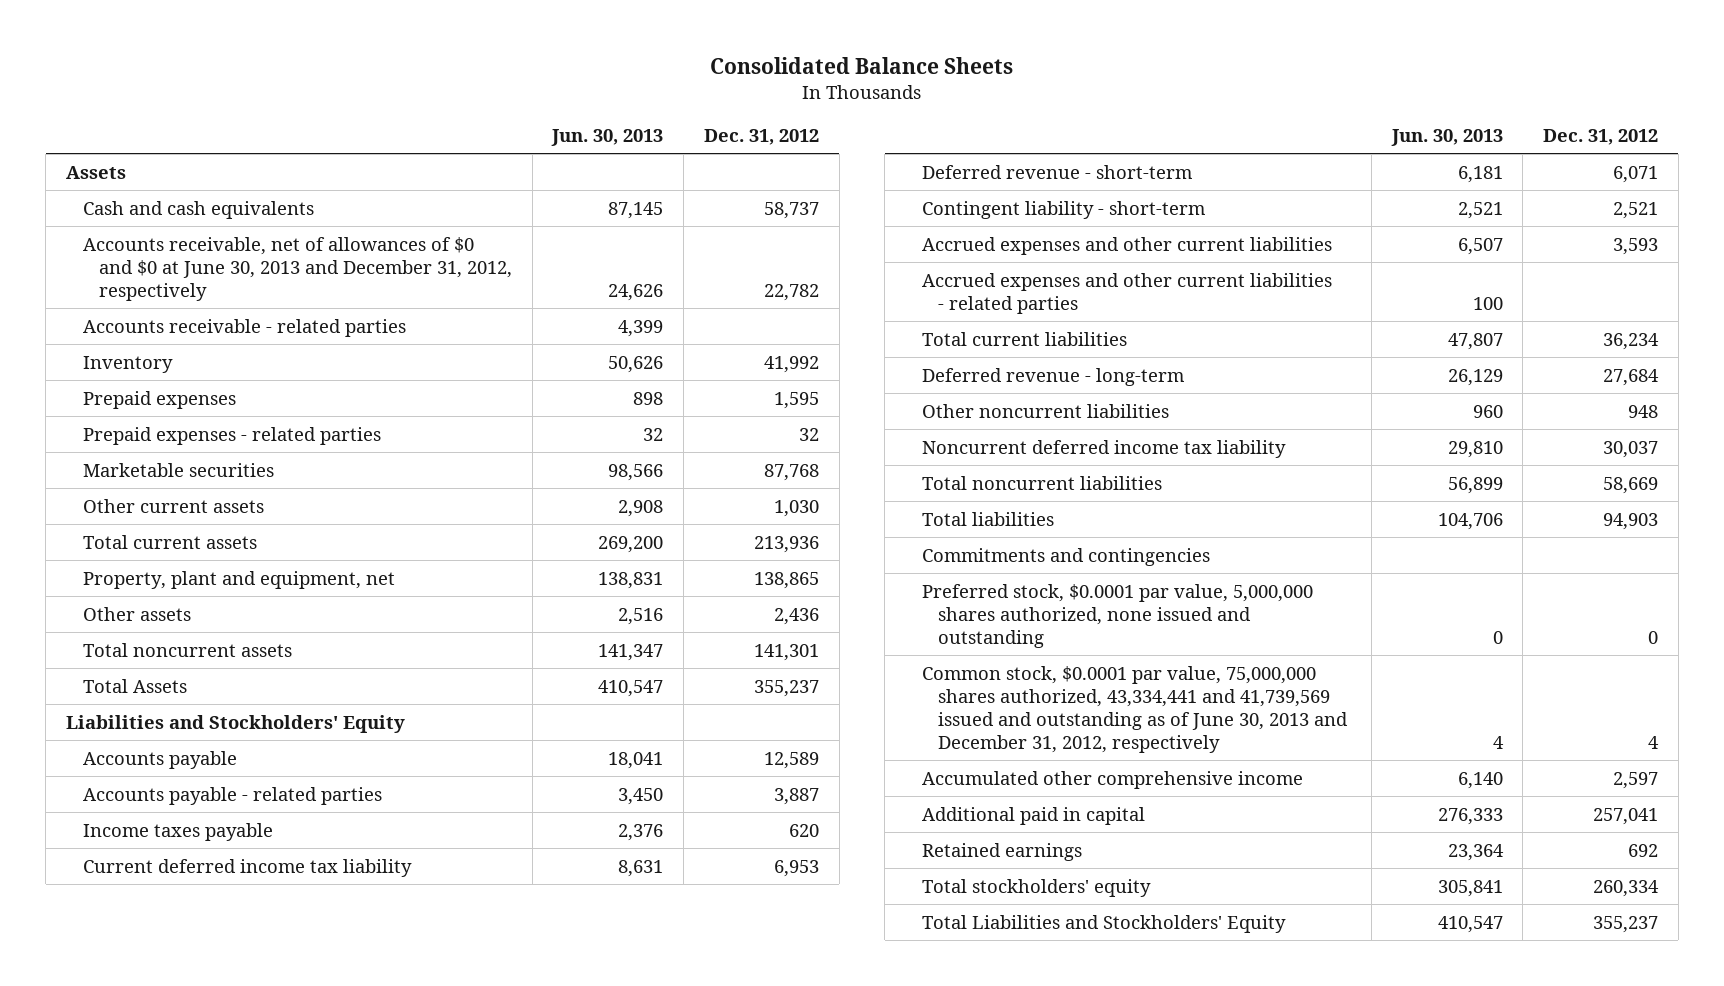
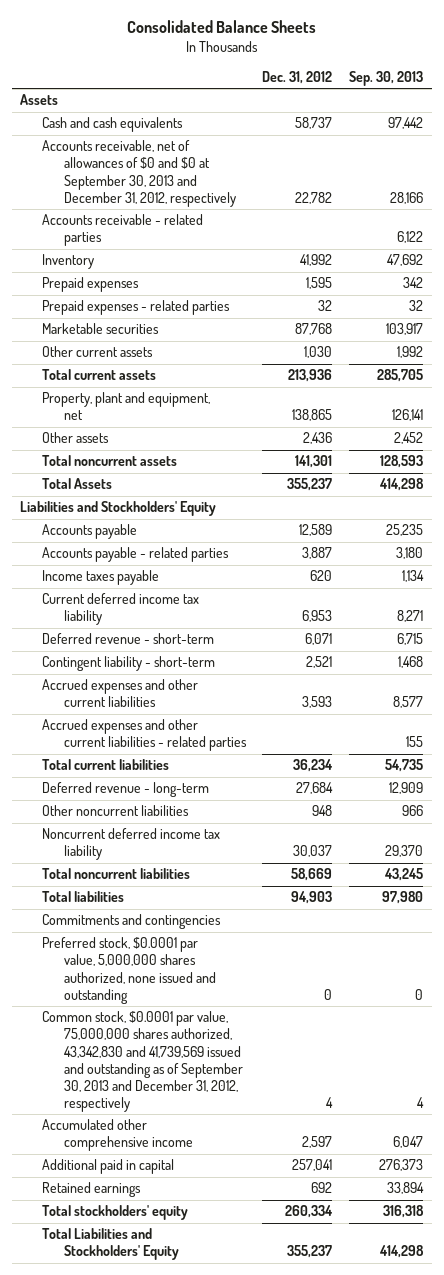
[551,128,664,146] Jun. 30, 2013 -> none
none -> [349,70,424,86] Sep. 30, 2013
[82,236,512,301] Accounts receivable, net of allowances of $0 and $0 at June 30, 2013 and December 31, 2012, respectively -> [41,140,236,207] Accounts receivable, net of allowances of $0 and $0 at September 30, 2013 and December 31, 2012, respectively
[921,665,1348,754] Common stock, $0.0001 par value, 75,000,000 shares authorized, 43,334,441 and 41,739,569 issued and outstanding as of June 30, 2013 and December 31, 2012, respectively -> [41,1011,243,1113] Common stock, $0.0001 par value, 75,000,000 shares authorized, 43,342,830 and 41,739,569 issued and outstanding as of September 30, 2013 and December 31, 2012, respectively

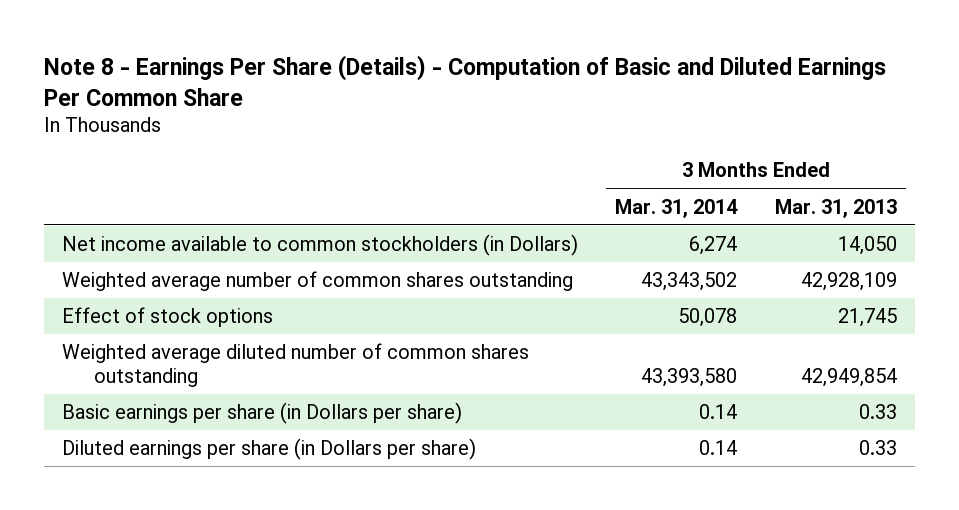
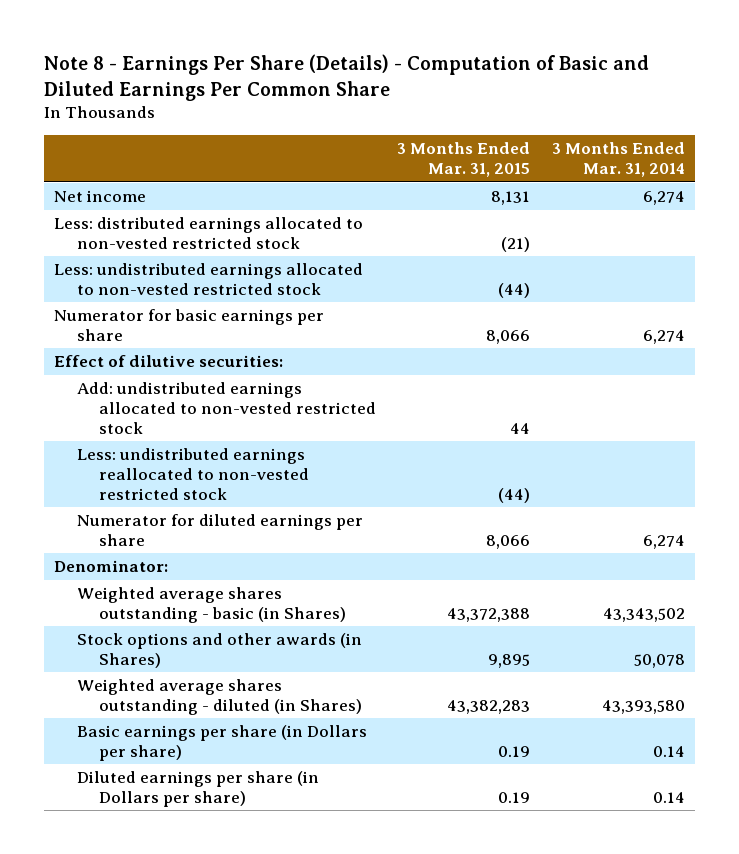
[774,198,897,218] Mar. 31, 2013 -> none
none -> [397,142,531,178] 3 Months Ended Mar. 31, 2015
[62,234,579,257] Net income available to common stockholders (in Dollars) -> [54,190,147,203] Net income
none -> [54,217,364,249] Less: distributed earnings allocated to non-vested restricted stock
none -> [54,263,364,295] Less: undistributed earnings allocated to non-vested restricted stock
none -> [54,309,325,341] Numerator for basic earnings per share
none -> [54,355,284,368] Effect of dilutive securities:
none -> [76,382,377,434] Add: undistributed earnings allocated to non-vested restricted stock
none -> [76,448,310,500] Less: undistributed earnings reallocated to non-vested restricted stock
none -> [76,514,363,546] Numerator for diluted earnings per share
none -> [54,560,169,573] Denominator:
[62,271,574,292] Weighted average number of common shares outstanding -> [76,587,347,623] Weighted average shares outstanding - basic (in Shares)
[62,307,274,328] Effect of stock options -> [76,633,362,668] Stock options and other awards (in Shares)
[62,343,530,388] Weighted average diluted number of common shares outstanding -> [76,679,363,715] Weighted average shares outstanding - diluted (in Shares)

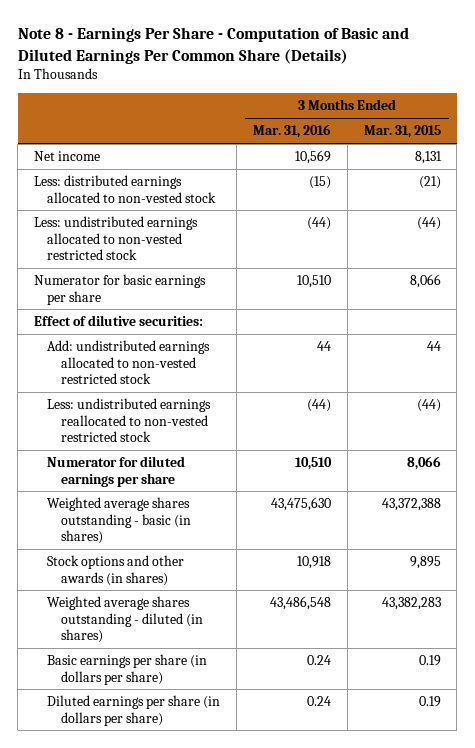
[43,53,649,101] Note 8 - Earnings Per Share (Details) - Computation of Basic and Diluted Earnings Per Common Share -> [17,27,409,64] Note 8 - Earnings Per Share - Computation of Basic and Diluted Earnings Per Common Share (Details)
[551,142,685,178] 3 Months Ended Mar. 31, 2014 -> none
none -> [253,124,332,139] Mar. 31, 2016
[54,217,364,249] Less: distributed earnings allocated to non-vested restricted stock -> [34,175,217,203] Less: distributed earnings allocated to non-vested stock
[54,560,169,573] Denominator: -> none
[76,587,347,623] Weighted average shares outstanding - basic (in Shares) -> [47,497,191,544] Weighted average shares outstanding - basic (in shares)
[76,633,362,668] Stock options and other awards (in Shares) -> [47,555,185,586] Stock options and other awards (in shares)
[76,679,363,715] Weighted average shares outstanding - diluted (in Shares) -> [47,596,203,643] Weighted average shares outstanding - diluted (in shares)
[76,725,367,761] Basic earnings per share (in Dollars per share) -> [47,654,208,685] Basic earnings per share (in dollars per share)
[76,771,319,807] Diluted earnings per share (in Dollars per share) -> [47,695,221,726] Diluted earnings per share (in dollars per share)

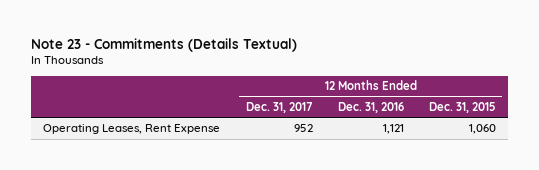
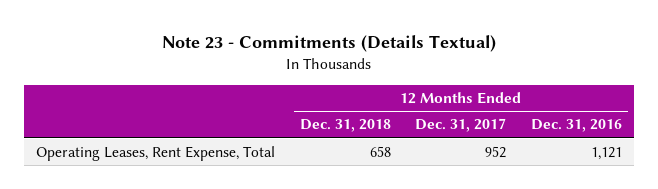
[428,102,496,114] Dec. 31, 2015 -> none
none -> [299,119,391,133] Dec. 31, 2018
[43,124,221,135] Operating Leases, Rent Expense -> [36,146,276,162] Operating Leases, Rent Expense, Total

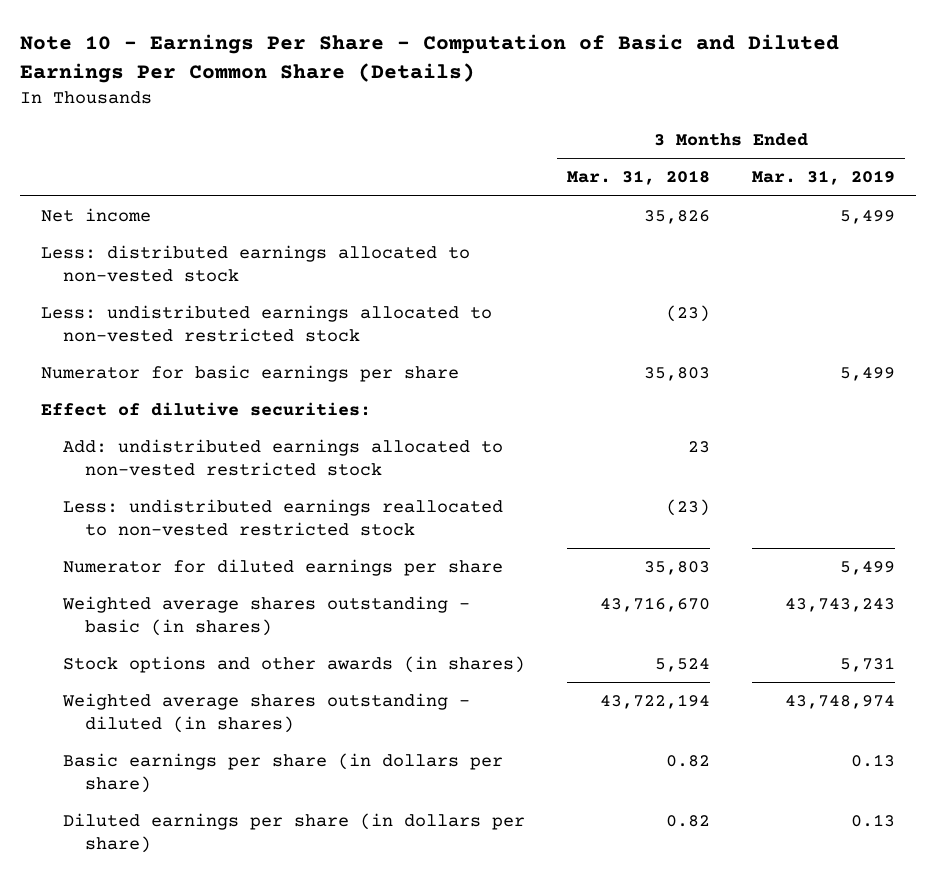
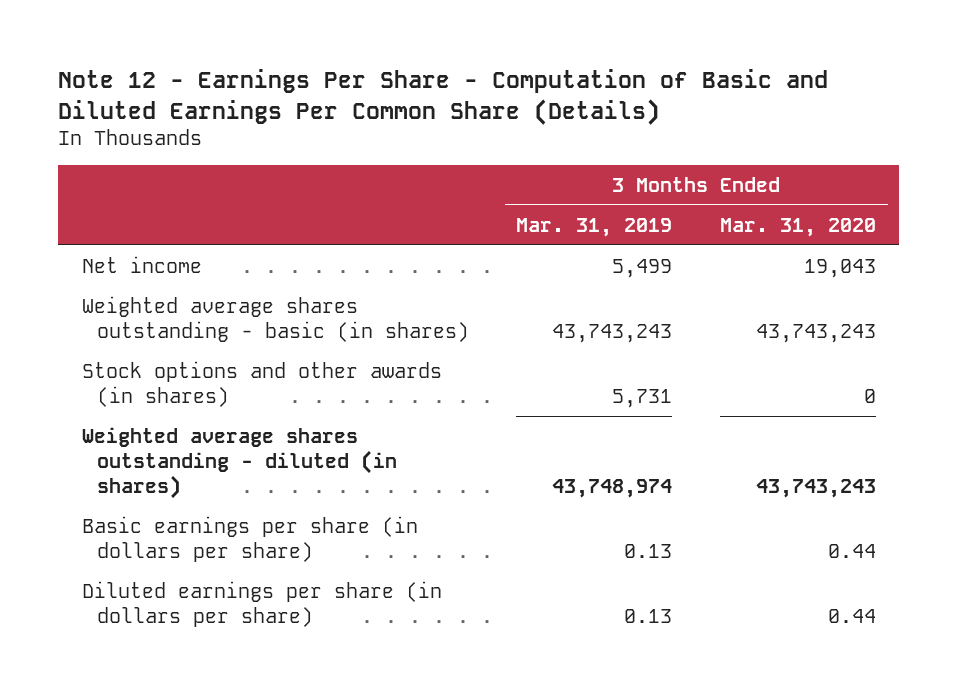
[20,34,840,83] Note 10 - Earnings Per Share - Computation of Basic and Diluted Earnings Per Common Share (Details) -> [58,69,829,125] Note 12 - Earnings Per Share - Computation of Basic and Diluted Earnings Per Common Share (Details)
[566,170,710,186] Mar. 31, 2018 -> none
none -> [719,217,876,237] Mar. 31, 2020
[41,244,471,283] Less: distributed earnings allocated to non-vested stock -> none
[41,304,493,343] Less: undistributed earnings allocated to non-vested restricted stock -> none
[41,364,460,382] Numerator for basic earnings per share -> none
[41,401,372,416] Effect of dilutive securities: -> none
[63,438,504,477] Add: undistributed earnings allocated to non-vested restricted stock -> none
[63,498,504,537] Less: undistributed earnings reallocated to non-vested restricted stock -> none
[63,558,504,576] Numerator for diluted earnings per share -> none

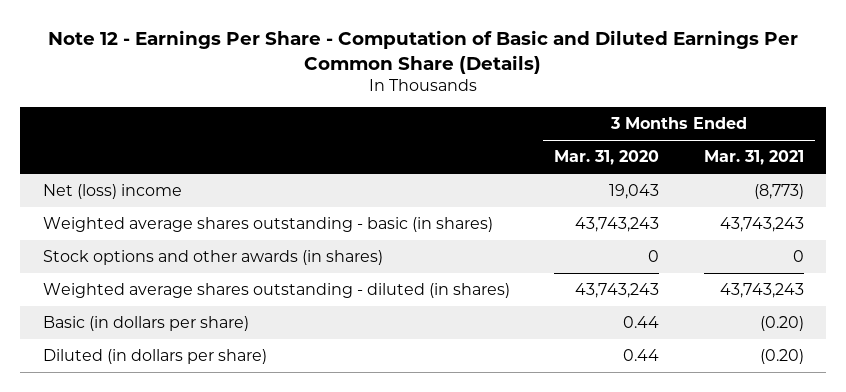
[516,217,673,237] Mar. 31, 2019 -> none
none -> [703,150,804,166] Mar. 31, 2021
[81,255,202,273] Net income -> [42,184,182,200] Net (loss) income
[81,515,418,562] Basic earnings per share (in dollars per share) -> [42,316,249,332] Basic (in dollars per share)
[81,580,442,627] Diluted earnings per share (in dollars per share) -> [42,349,267,365] Diluted (in dollars per share)

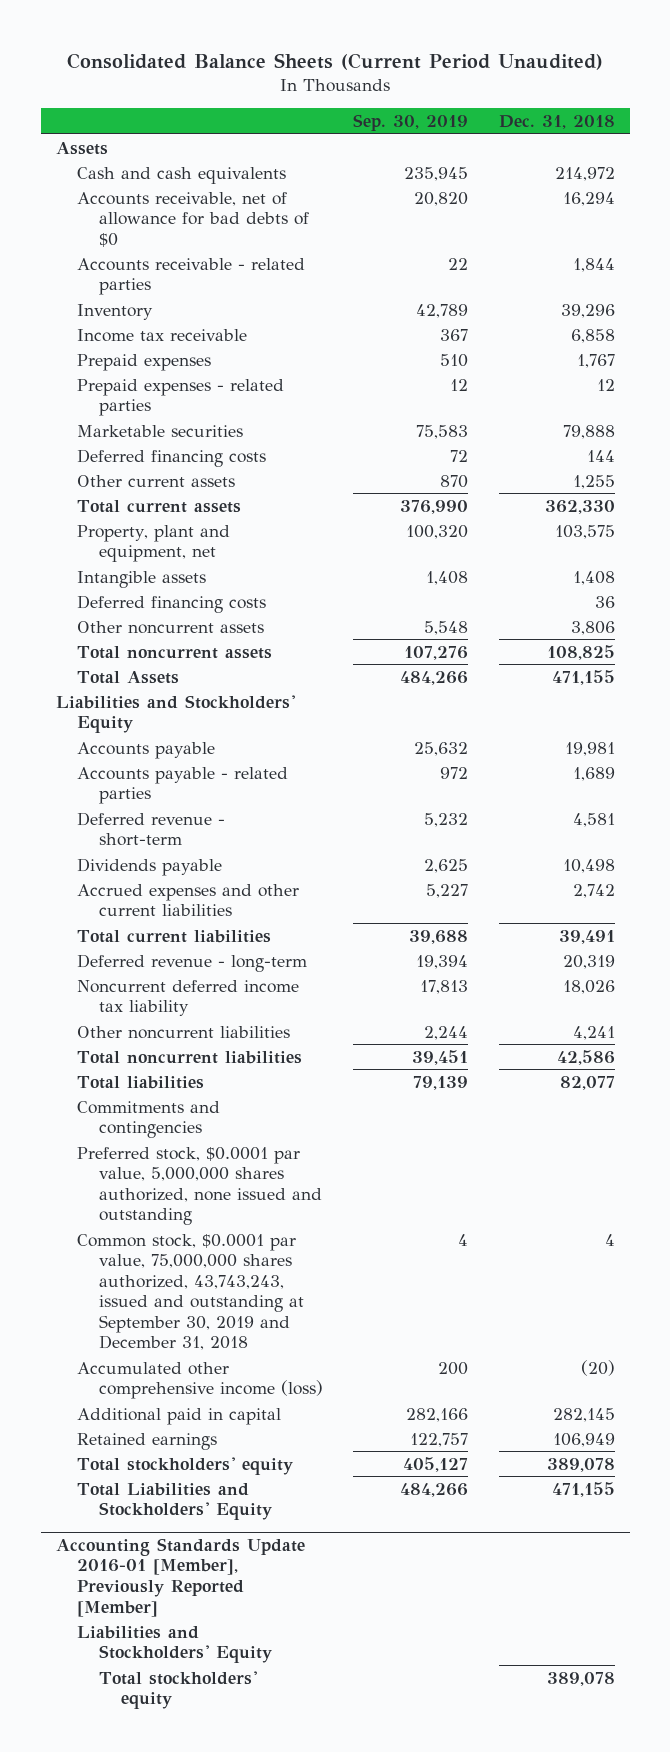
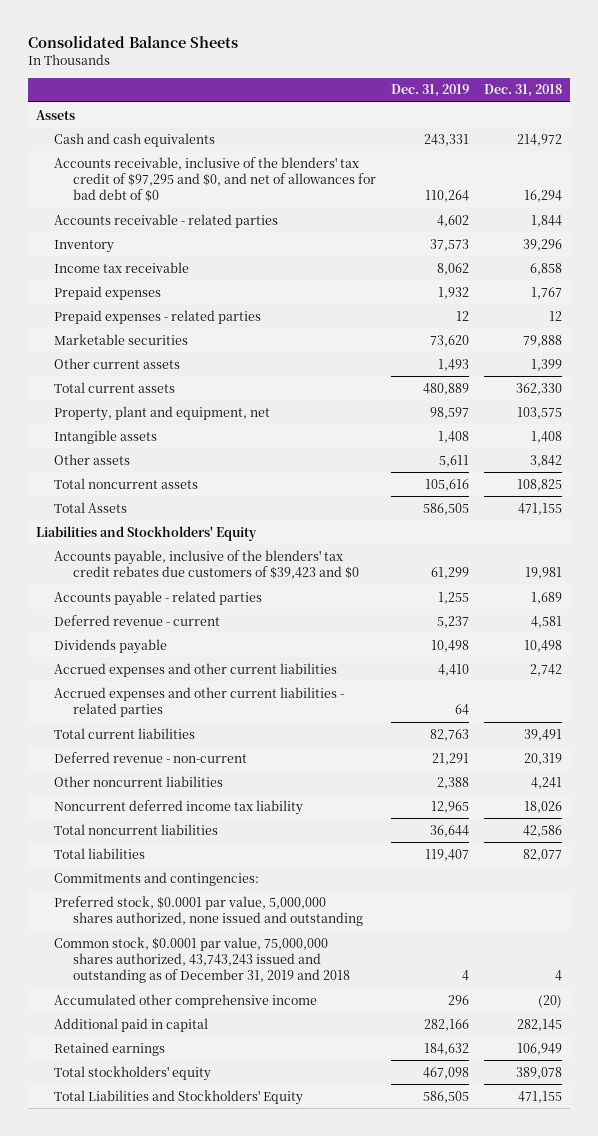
[67,52,604,70] Consolidated Balance Sheets (Current Period Unaudited) -> [28,35,239,48] Consolidated Balance Sheets
[353,114,469,132] Sep. 30, 2019 -> none
none -> [390,84,469,98] Dec. 31, 2019
[77,191,310,247] Accounts receivable, net of allowance for bad debts of $0 -> [54,156,376,203] Accounts receivable, inclusive of the blenders' tax credit of $97,295 and $0, and net of allowances for bad debt of $0
[77,448,267,467] Deferred financing costs -> none
[572,474,615,489] 1,255 -> [531,358,563,371] 1,399
[77,594,267,613] Deferred financing costs -> none
[77,620,265,634] Other noncurrent assets -> [54,453,131,465] Other assets
[570,620,615,635] 3,806 -> [530,454,563,467] 3,842
[77,741,216,759] Accounts payable -> [54,549,359,580] Accounts payable, inclusive of the blenders' tax credit rebates due customers of $39,423 and $0
[77,811,226,847] Deferred revenue - short-term -> [54,614,221,626] Deferred revenue - current
none -> [54,686,345,718] Accrued expenses and other current liabilities - related parties
[77,953,308,972] Deferred revenue - long-term -> [54,751,248,763] Deferred revenue - non-current
[77,979,300,1017] Noncurrent deferred income tax liability -> [54,799,304,815] Noncurrent deferred income tax liability
[77,1100,221,1139] Commitments and contingencies -> [54,871,260,886] Commitments and contingencies:
[77,1233,305,1351] Common stock, $0.0001 par value, 75,000,000 shares authorized, 43,743,243, issued and outstanding at September 30, 2019 and December 31, 2018 -> [54,936,350,984] Common stock, $0.0001 par value, 75,000,000 shares authorized, 43,743,243 issued and outstanding as of December 31, 2019 and 2018
[77,1361,324,1400] Accumulated other comprehensive income (loss) -> [54,993,318,1008] Accumulated other comprehensive income
[55,1537,305,1617] Accounting Standards Update 2016-01 [Member], Previously Reported [Member] -> none
[77,1625,273,1664] Liabilities and Stockholders' Equity -> none
[99,1670,258,1710] Total stockholders' equity -> none

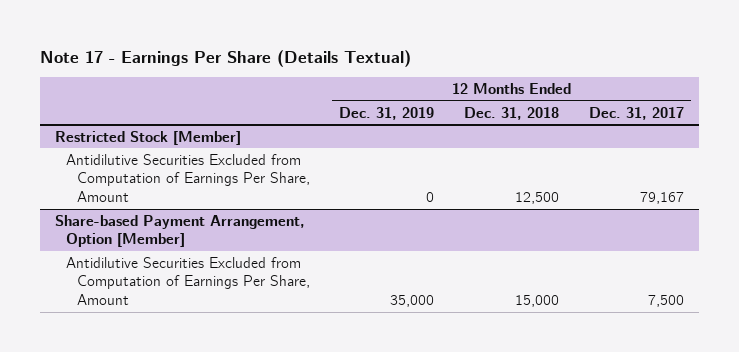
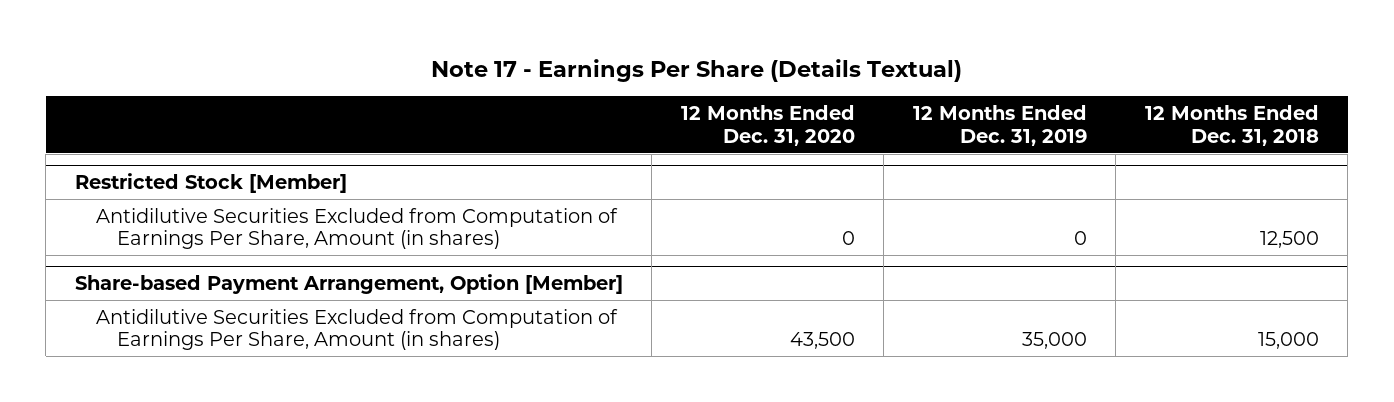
[588,106,684,120] Dec. 31, 2017 -> none
none -> [680,104,855,146] 12 Months Ended Dec. 31, 2020
[65,153,310,202] Antidilutive Securities Excluded from Computation of Earnings Per Share, Amount -> [95,207,618,250] Antidilutive Securities Excluded from Computation of Earnings Per Share, Amount (in shares)
[65,256,310,305] Antidilutive Securities Excluded from Computation of Earnings Per Share, Amount -> [95,308,618,351] Antidilutive Securities Excluded from Computation of Earnings Per Share, Amount (in shares)

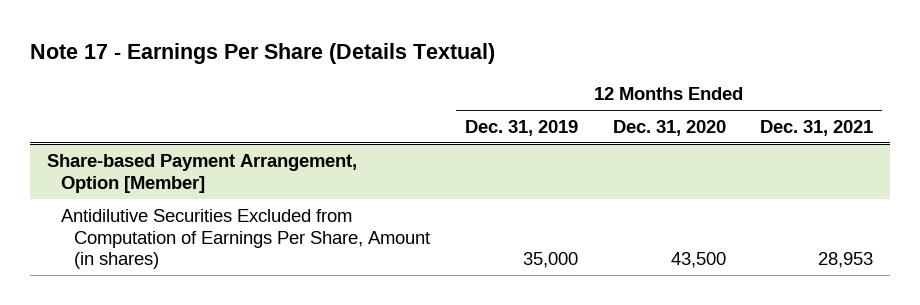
[1144,104,1319,146] 12 Months Ended Dec. 31, 2018 -> none
none -> [760,119,874,136] Dec. 31, 2021
[74,173,347,194] Restricted Stock [Member] -> none
[95,207,618,250] Antidilutive Securities Excluded from Computation of Earnings Per Share, Amount (in shares) -> none

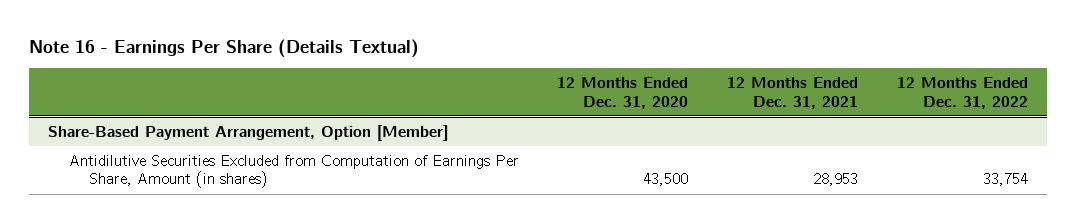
[29,42,495,64] Note 17 - Earnings Per Share (Details Textual) -> [28,38,419,58] Note 16 - Earnings Per Share (Details Textual)
[464,119,578,136] Dec. 31, 2019 -> none
none -> [896,77,1028,109] 12 Months Ended Dec. 31, 2022
[47,153,358,193] Share-based Payment Arrangement, Option [Member] -> [47,125,448,142] Share-Based Payment Arrangement, Option [Member]

